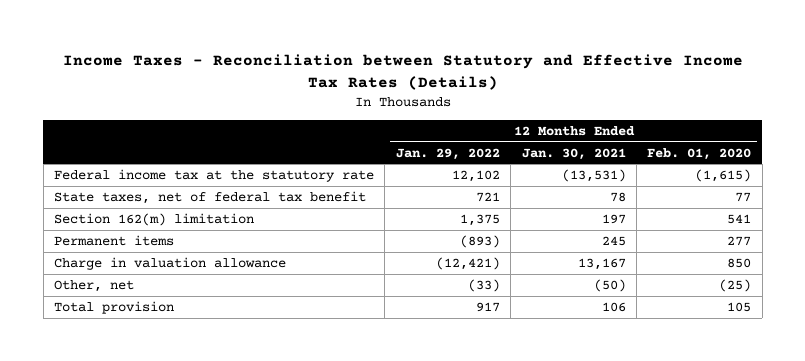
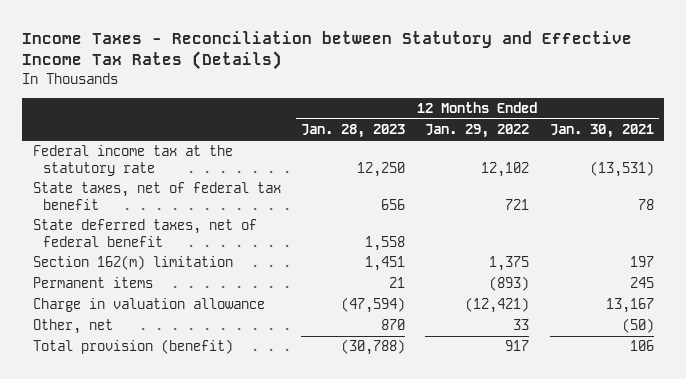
[647,147,752,160] Feb. 01, 2020 -> none
none -> [300,124,405,139] Jan. 28, 2023
none -> [32,219,257,247] State deferred taxes, net of federal benefit
[467,279,500,293] (33) -> [513,319,530,331] 33
[54,301,175,315] Total provision -> [32,339,233,355] Total provision (benefit)

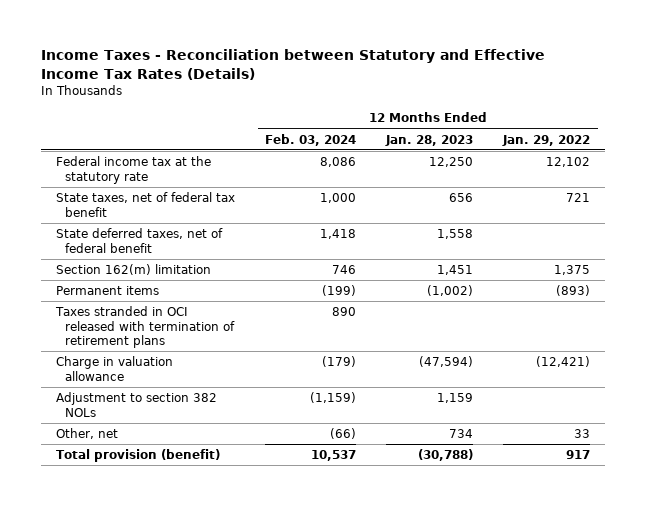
[549,124,654,139] Jan. 30, 2021 -> none
none -> [265,133,357,146] Feb. 03, 2024
[388,277,405,289] 21 -> [427,284,474,296] (1,002)
none -> [55,305,235,349] Taxes stranded in OCI released with termination of retirement plans
none -> [56,391,218,417] Adjustment to section 382 NOLs
[380,319,405,331] 870 -> [449,428,474,438] 734

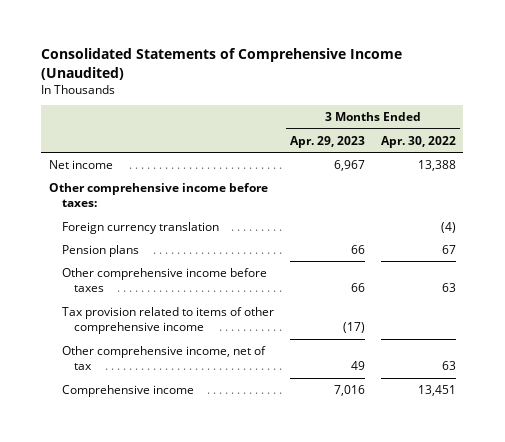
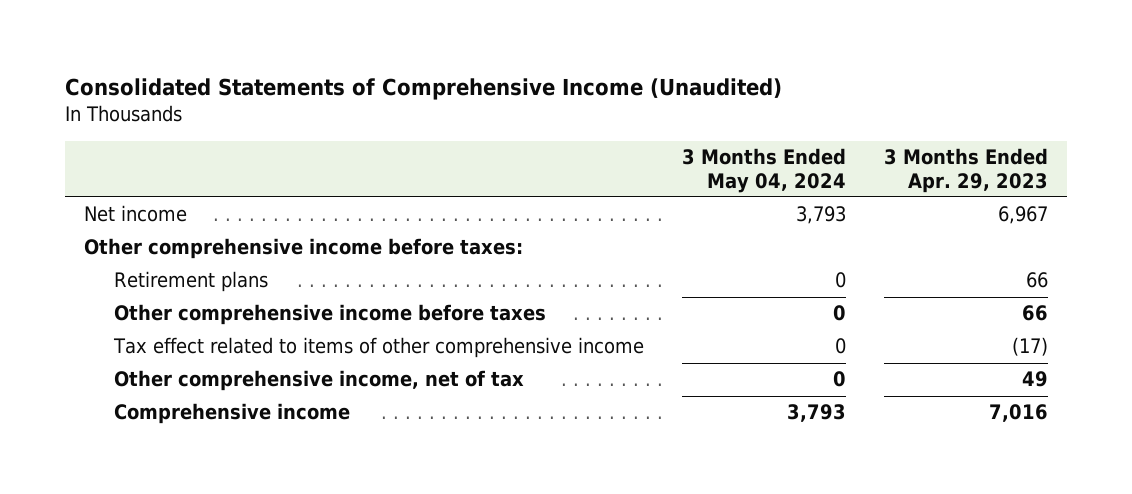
[380,135,456,148] Apr. 30, 2022 -> none
none -> [681,147,846,193] 3 Months Ended May 04, 2024
[61,221,219,234] Foreign currency translation -> none
[61,244,139,257] Pension plans -> [113,271,268,293] Retirement plans
[61,306,274,335] Tax provision related to items of other comprehensive income -> [112,337,644,359] Tax effect related to items of other comprehensive income

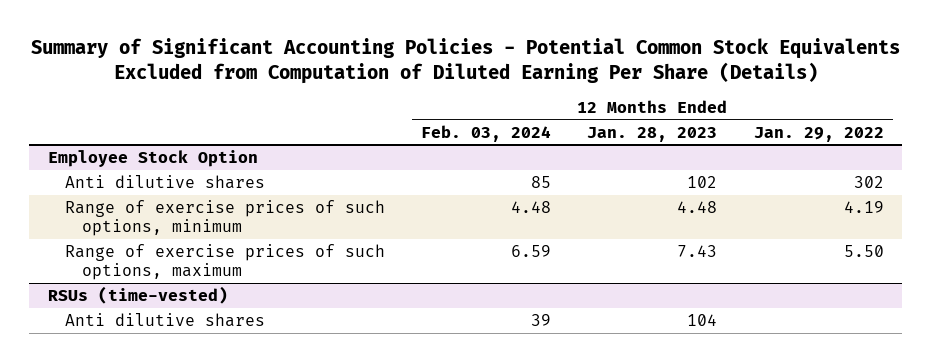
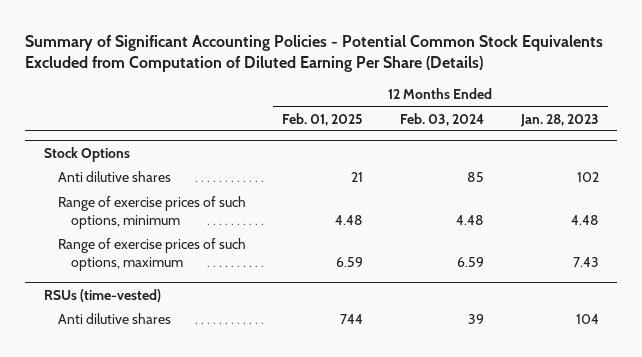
[753,126,884,142] Jan. 29, 2022 -> none
none -> [282,112,364,126] Feb. 01, 2025
[47,149,258,167] Employee Stock Option -> [43,146,130,162] Stock Options

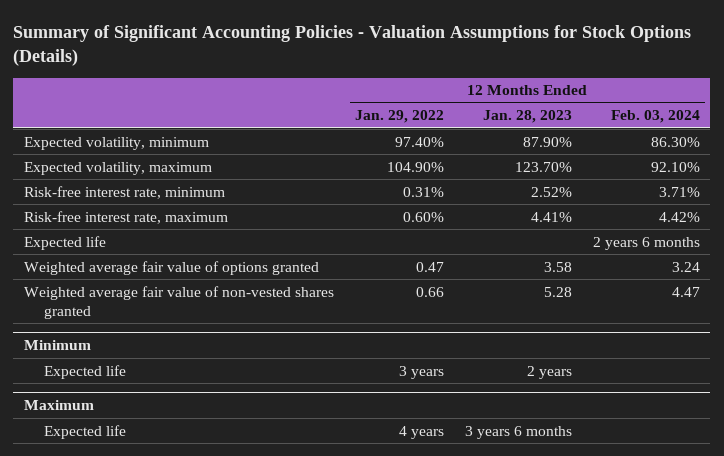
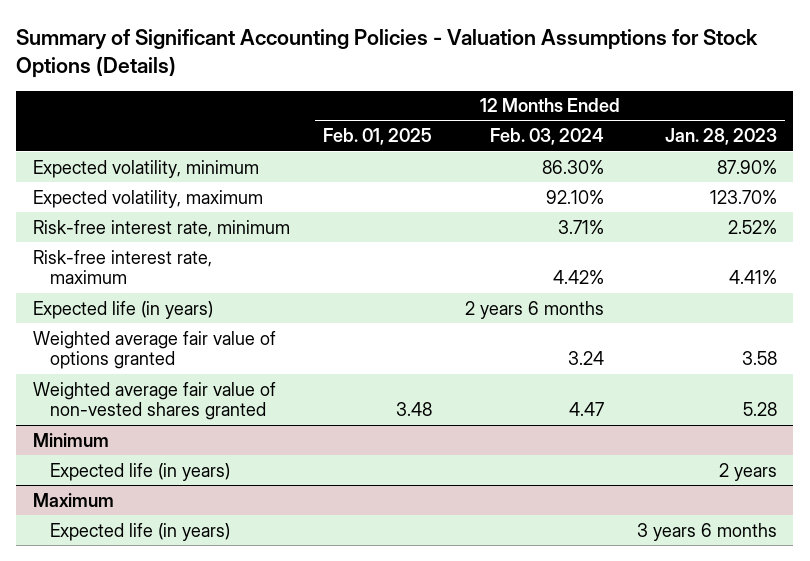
[354,110,444,124] Jan. 29, 2022 -> none
none -> [322,128,432,146] Feb. 01, 2025
[23,235,106,250] Expected life -> [32,300,213,319] Expected life (in years)
[43,364,126,379] Expected life -> [49,462,230,481] Expected life (in years)
[43,424,126,439] Expected life -> [49,522,230,541] Expected life (in years)

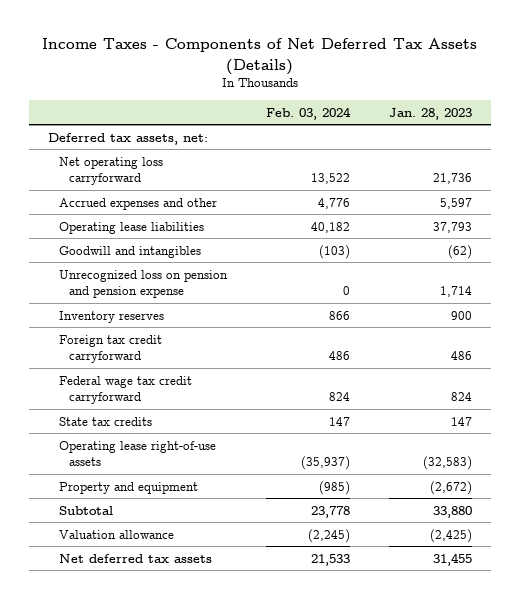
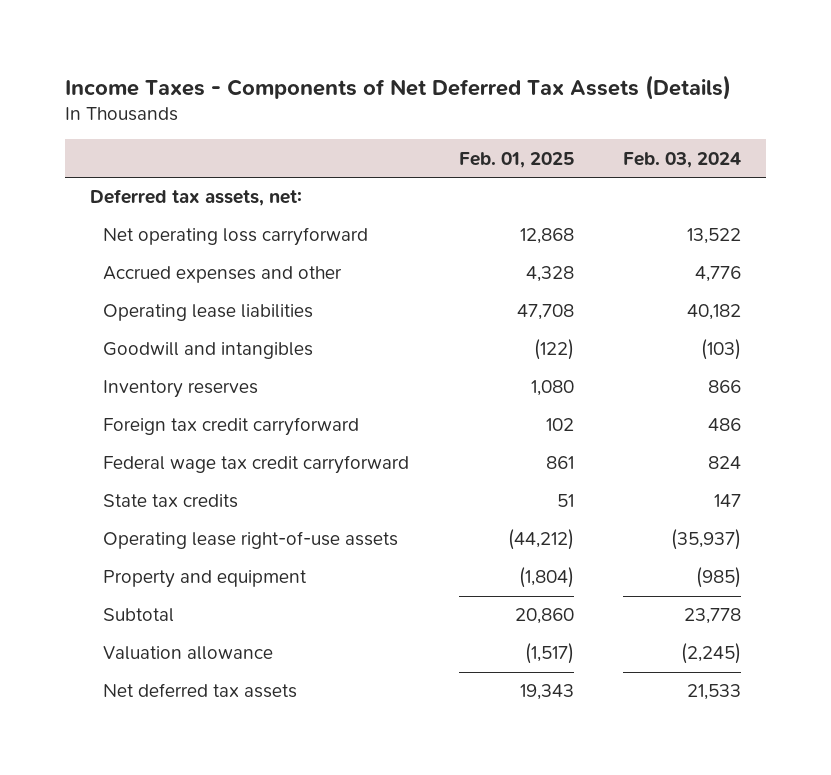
[388,107,472,120] Jan. 28, 2023 -> none
none -> [458,151,574,168] Feb. 01, 2025
[58,269,228,299] Unrecognized loss on pension and pension expense -> none

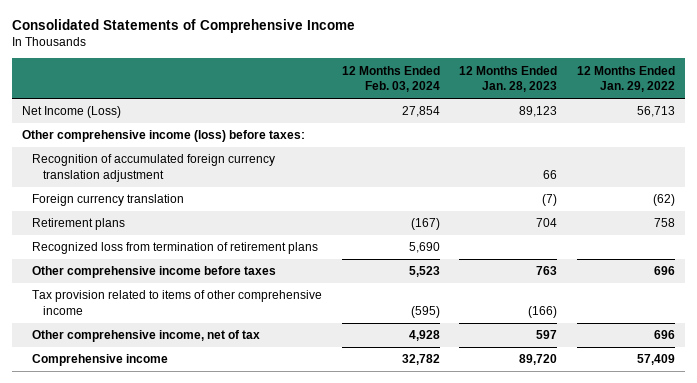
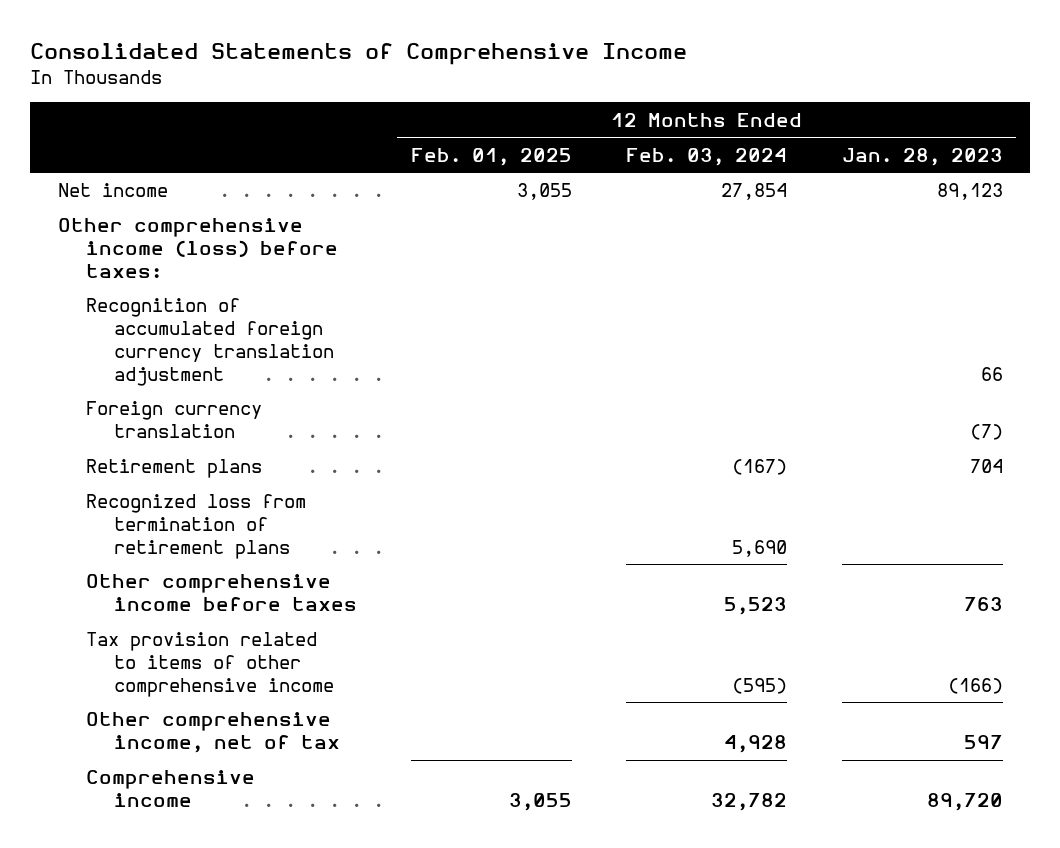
[577,65,676,93] 12 Months Ended Jan. 29, 2022 -> none
none -> [411,147,573,166] Feb. 01, 2025
[21,106,121,119] Net Income (Loss) -> [57,183,168,198] Net income

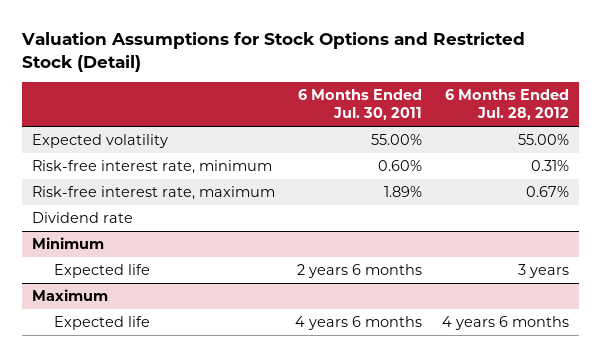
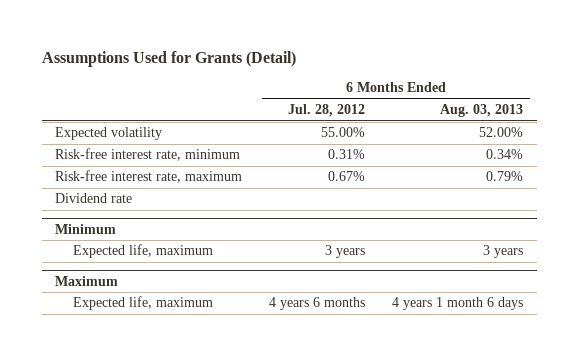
[20,31,525,72] Valuation Assumptions for Stock Options and Restricted Stock (Detail) -> [41,51,296,68] Assumptions Used for Grants (Detail)
[297,89,422,121] 6 Months Ended Jul. 30, 2011 -> none
none -> [440,104,524,118] Aug. 03, 2013
[53,264,150,279] Expected life -> [72,244,213,259] Expected life, maximum
[53,316,150,331] Expected life -> [72,296,213,311] Expected life, maximum

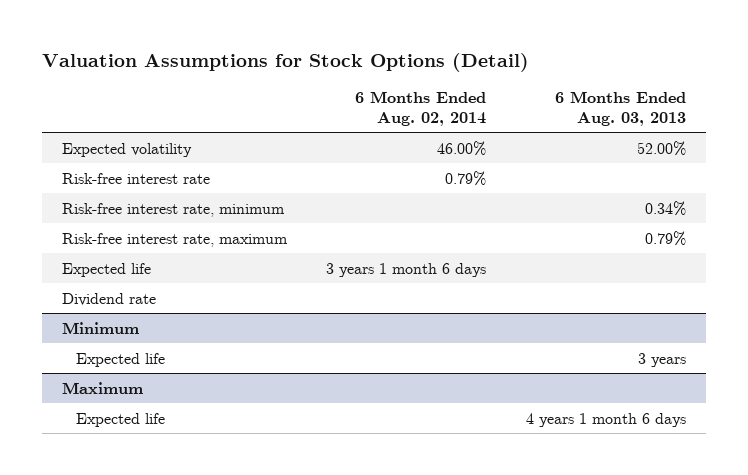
[41,51,296,68] Assumptions Used for Grants (Detail) -> [41,52,529,72] Valuation Assumptions for Stock Options (Detail)
[288,104,366,118] Jul. 28, 2012 -> none
none -> [355,91,487,126] 6 Months Ended Aug. 02, 2014
none -> [61,172,210,184] Risk-free interest rate
none -> [61,262,151,277] Expected life
[72,244,213,259] Expected life, maximum -> [76,352,166,367] Expected life
[72,296,213,311] Expected life, maximum -> [76,412,166,427] Expected life

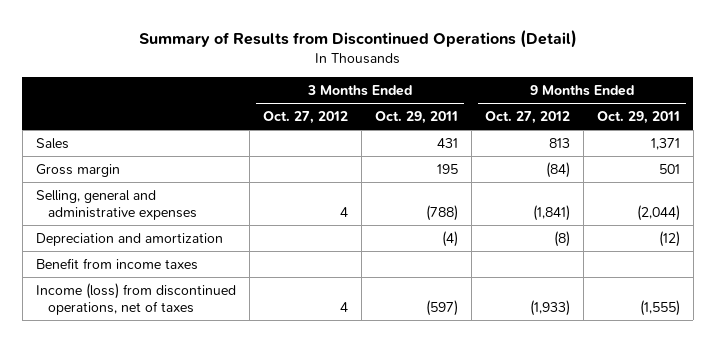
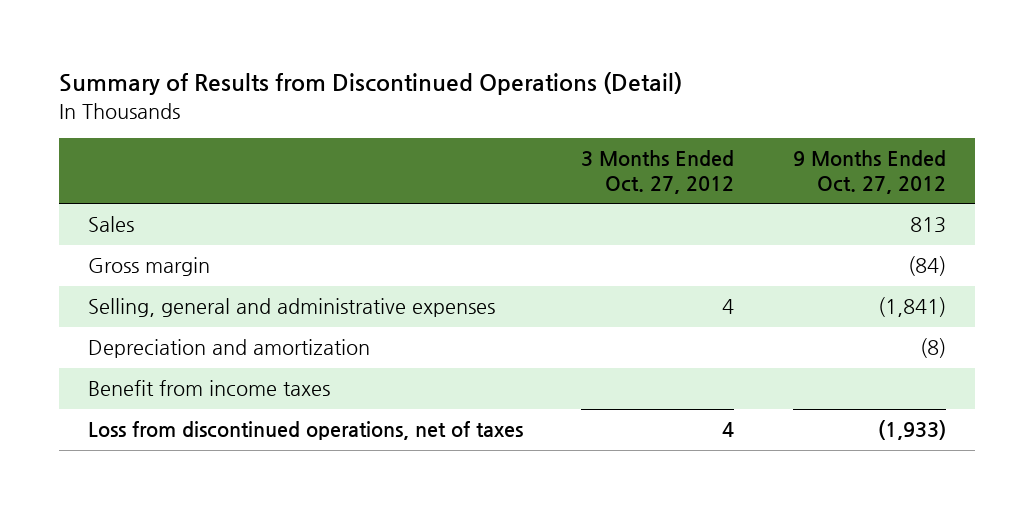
[374,110,458,124] Oct. 29, 2011 -> none
[596,110,680,124] Oct. 29, 2011 -> none
[35,282,236,315] Income (loss) from discontinued operations, net of taxes -> [88,421,524,441] Loss from discontinued operations, net of taxes

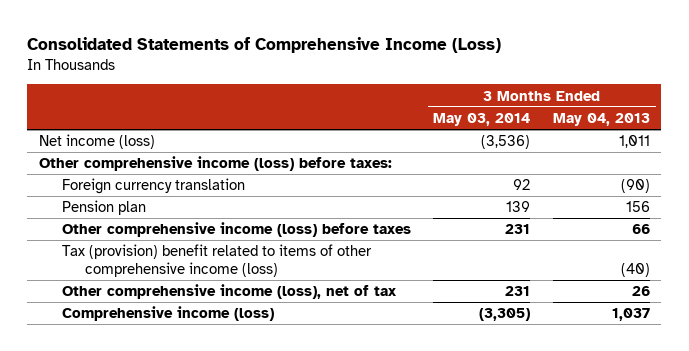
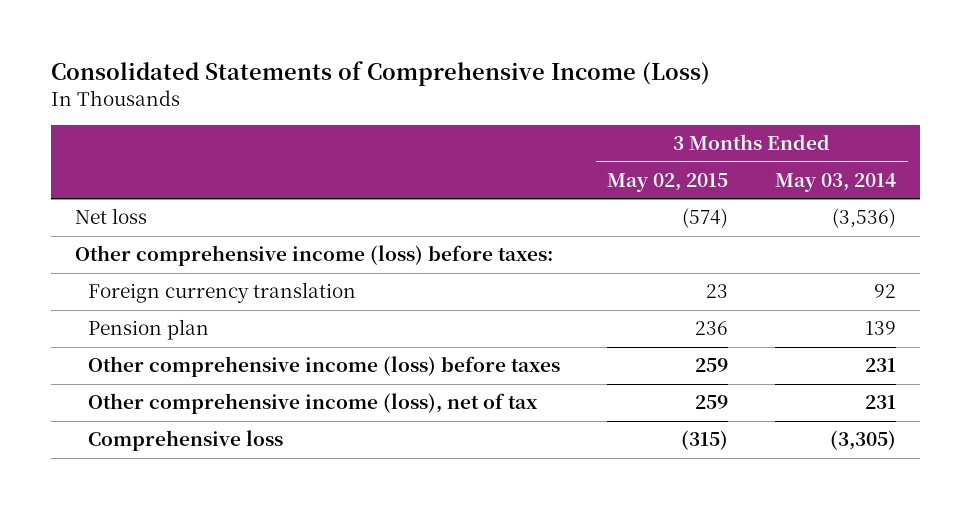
[552,113,650,127] May 04, 2013 -> none
none -> [607,172,729,192] May 02, 2015
[38,134,155,150] Net income (loss) -> [74,208,147,225] Net loss
[61,244,372,277] Tax (provision) benefit related to items of other comprehensive income (loss) -> none
[61,306,274,322] Comprehensive income (loss) -> [88,430,284,452] Comprehensive loss

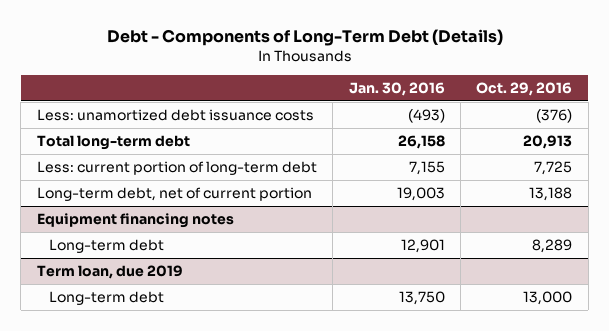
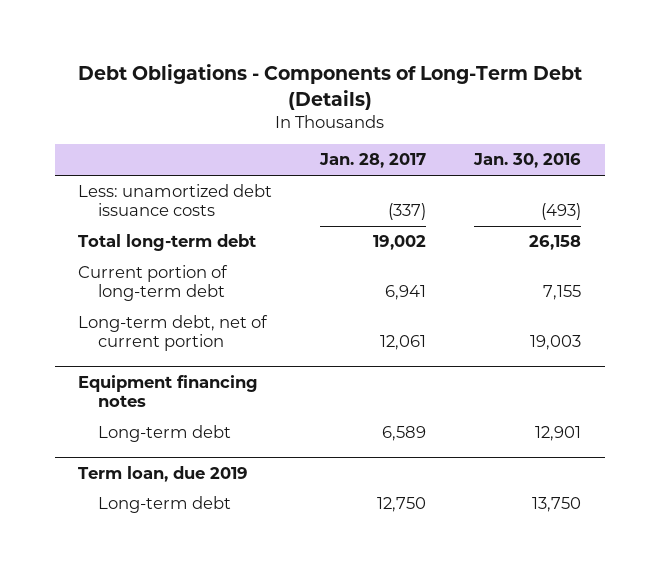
[106,29,503,47] Debt - Components of Long-Term Debt (Details) -> [77,64,582,110] Debt Obligations - Components of Long-Term Debt (Details)
[476,81,573,96] Oct. 29, 2016 -> none
none -> [319,153,427,169] Jan. 28, 2017
[36,160,317,175] Less: current portion of long-term debt -> [78,265,229,302] Current portion of long-term debt

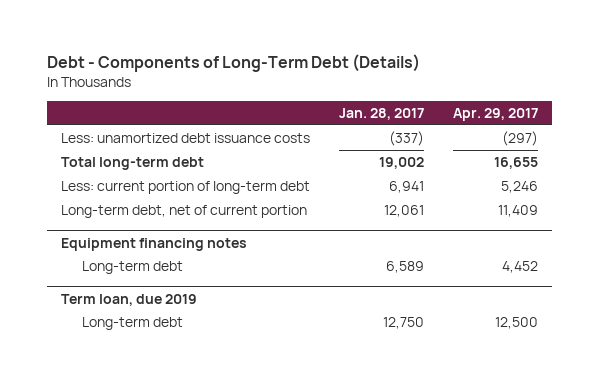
[77,64,582,110] Debt Obligations - Components of Long-Term Debt (Details) -> [46,54,420,73] Debt - Components of Long-Term Debt (Details)
[472,153,581,169] Jan. 30, 2016 -> none
none -> [452,108,538,122] Apr. 29, 2017
[78,265,229,302] Current portion of long-term debt -> [61,180,311,194] Less: current portion of long-term debt

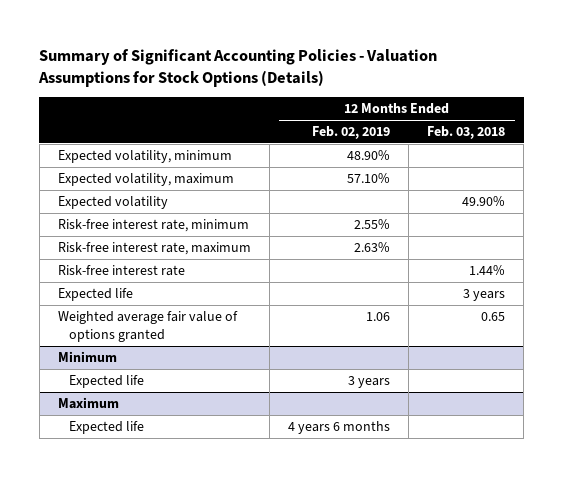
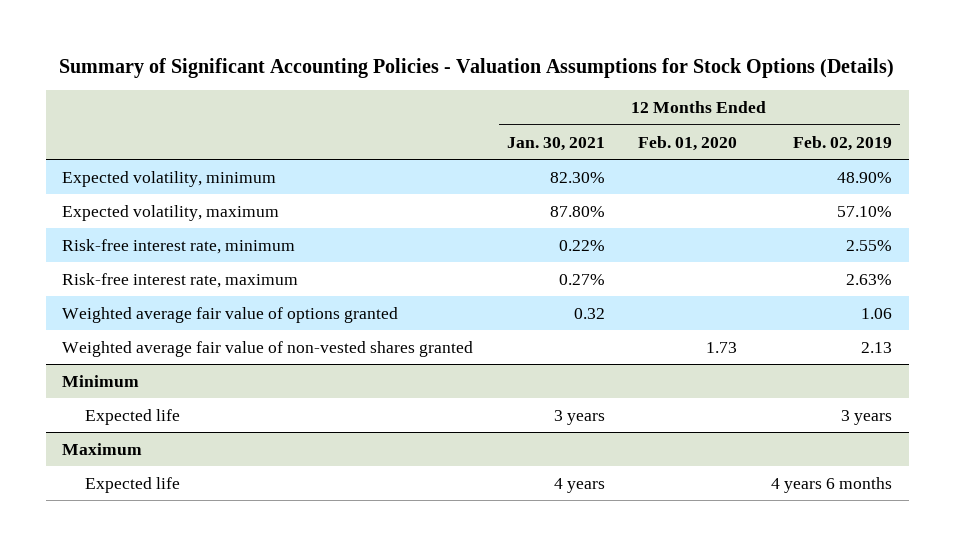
[427,126,506,140] Feb. 03, 2018 -> none
none -> [506,136,605,151] Jan. 30, 2021
none -> [638,135,738,151] Feb. 01, 2020
[57,196,168,210] Expected volatility -> none
[57,265,185,277] Risk-free interest rate -> none
[57,288,133,302] Expected life -> none
none -> [62,340,474,357] Weighted average fair value of non-vested shares granted

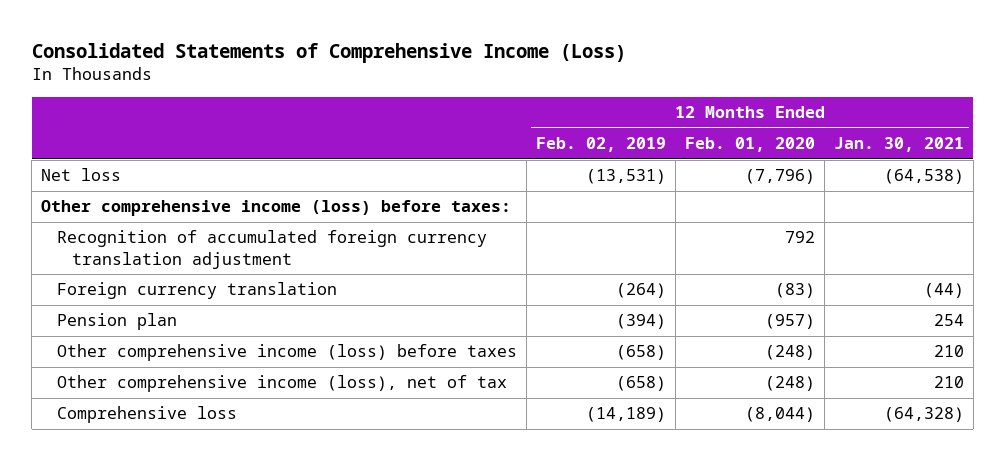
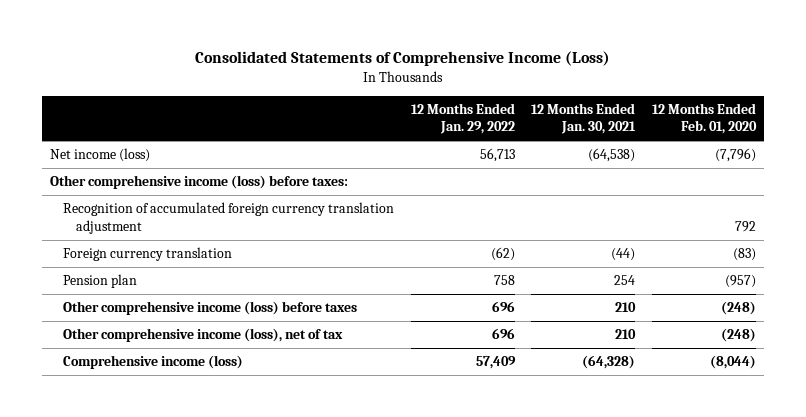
[535,137,666,153] Feb. 02, 2019 -> none
none -> [410,102,515,135] 12 Months Ended Jan. 29, 2022
[41,168,122,182] Net loss -> [50,148,151,163] Net income (loss)
[56,406,237,424] Comprehensive loss -> [63,355,244,370] Comprehensive income (loss)

